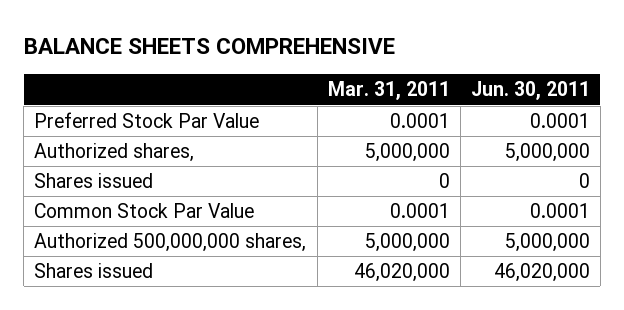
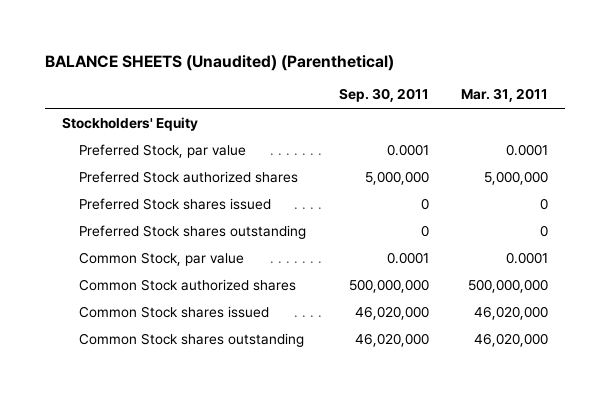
[23,38,395,55] BALANCE SHEETS COMPREHENSIVE -> [45,54,395,71] BALANCE SHEETS (Unaudited) (Parenthetical)
[470,81,590,101] Jun. 30, 2011 -> none
none -> [338,88,429,103] Sep. 30, 2011
none -> [61,116,198,131] Stockholders' Equity
[34,112,260,129] Preferred Stock Par Value -> [78,143,246,158] Preferred Stock, par value
[34,143,195,163] Authorized shares, -> [78,170,298,183] Preferred Stock authorized shares
[34,173,154,189] Shares issued -> [78,197,271,210] Preferred Stock shares issued
none -> [78,224,306,239] Preferred Stock shares outstanding
[34,203,255,219] Common Stock Par Value -> [78,251,244,266] Common Stock, par value
[34,233,307,253] Authorized 500,000,000 shares, -> [78,278,296,291] Common Stock authorized shares
[364,233,450,253] 5,000,000 -> [468,278,549,293] 500,000,000
[34,263,154,279] Shares issued -> [78,305,269,318] Common Stock shares issued
none -> [78,332,304,347] Common Stock shares outstanding

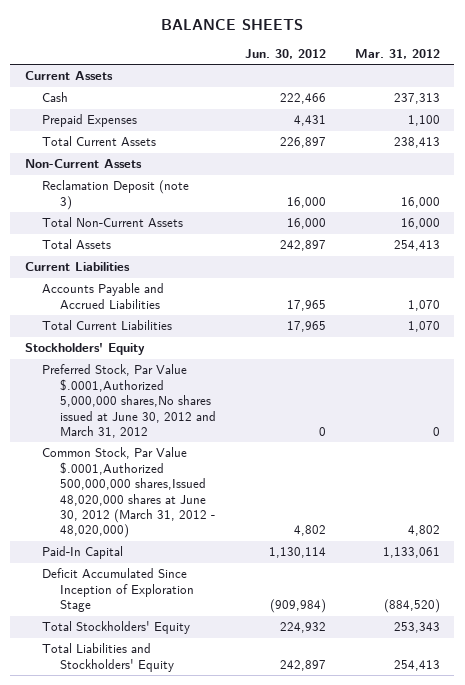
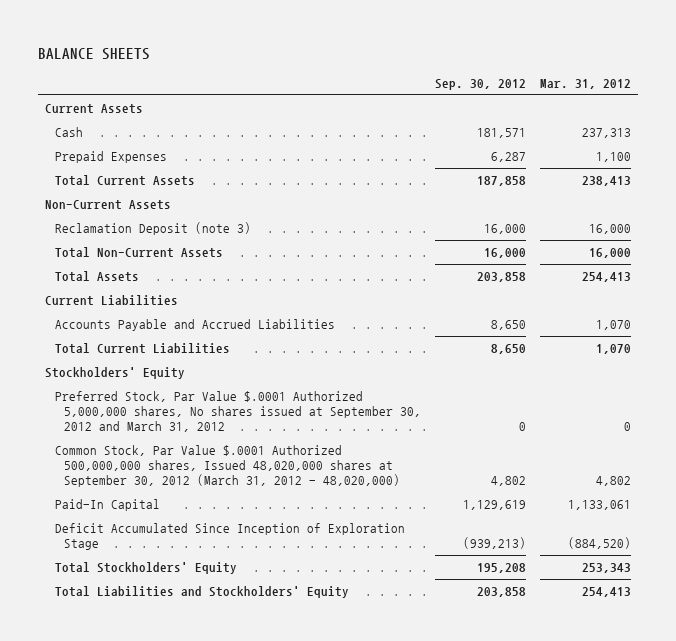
[244,48,326,59] Jun. 30, 2012 -> none
none -> [434,78,526,90] Sep. 30, 2012
[42,364,216,438] Preferred Stock, Par Value $.0001,Authorized 5,000,000 shares,No shares issued at June 30, 2012 and March 31, 2012 -> [54,391,422,433] Preferred Stock, Par Value $.0001 Authorized 5,000,000 shares, No shares issued at September 30, 2012 and March 31, 2012
[42,447,215,539] Common Stock, Par Value $.0001,Authorized 500,000,000 shares,Issued 48,020,000 shares at June 30, 2012 (March 31, 2012 - 48,020,000) -> [54,445,401,488] Common Stock, Par Value $.0001 Authorized 500,000,000 shares, Issued 48,020,000 shares at September 30, 2012 (March 31, 2012 - 48,020,000)

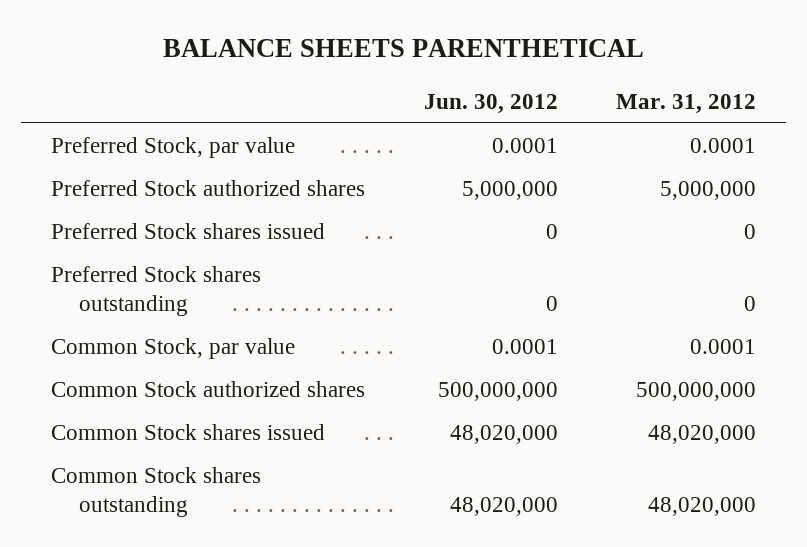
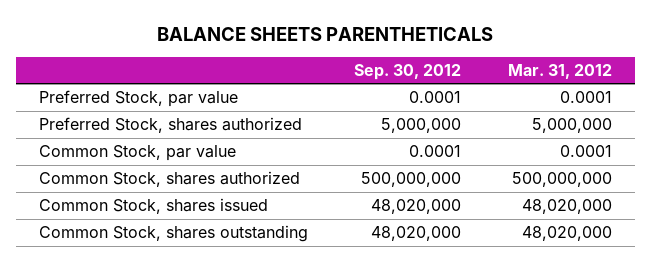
[162,39,644,58] BALANCE SHEETS PARENTHETICAL -> [157,26,494,41] BALANCE SHEETS PARENTHETICALS
[423,93,558,114] Jun. 30, 2012 -> none
none -> [354,63,462,80] Sep. 30, 2012
[50,222,325,239] Preferred Stock shares issued -> none
[50,265,261,317] Preferred Stock shares outstanding -> none
[50,179,365,196] Preferred Stock authorized shares -> [39,117,303,134] Preferred Stock, shares authorized
[50,380,365,397] Common Stock authorized shares -> [39,171,301,188] Common Stock, shares authorized
[50,423,325,440] Common Stock shares issued -> [39,198,269,215] Common Stock, shares issued
[50,466,261,518] Common Stock shares outstanding -> [39,225,309,243] Common Stock, shares outstanding

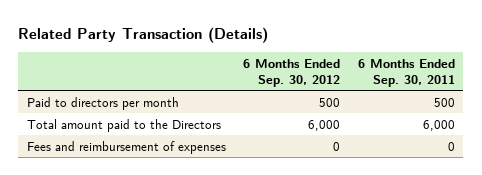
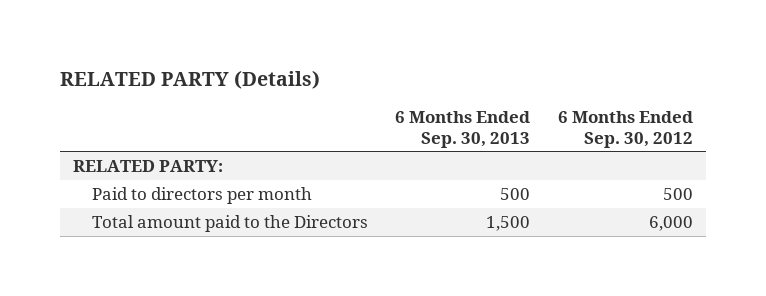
[18,26,269,43] Related Party Transaction (Details) -> [59,70,320,90] RELATED PARTY (Details)
[357,58,455,87] 6 Months Ended Sep. 30, 2011 -> none
none -> [395,111,531,148] 6 Months Ended Sep. 30, 2013
none -> [73,159,224,172] RELATED PARTY:
[27,140,227,154] Fees and reimbursement of expenses -> none

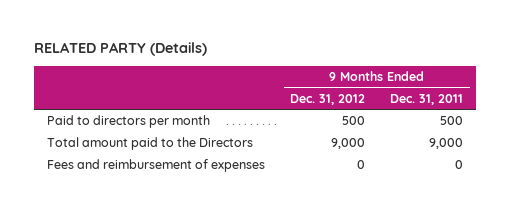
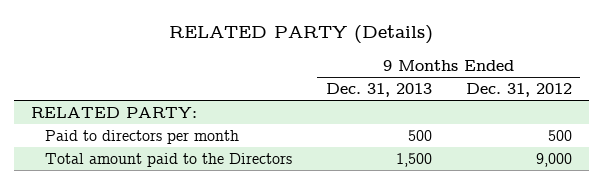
[390,93,464,105] Dec. 31, 2011 -> none
none -> [325,83,432,98] Dec. 31, 2013
none -> [31,106,198,118] RELATED PARTY:
[46,159,265,173] Fees and reimbursement of expenses -> none

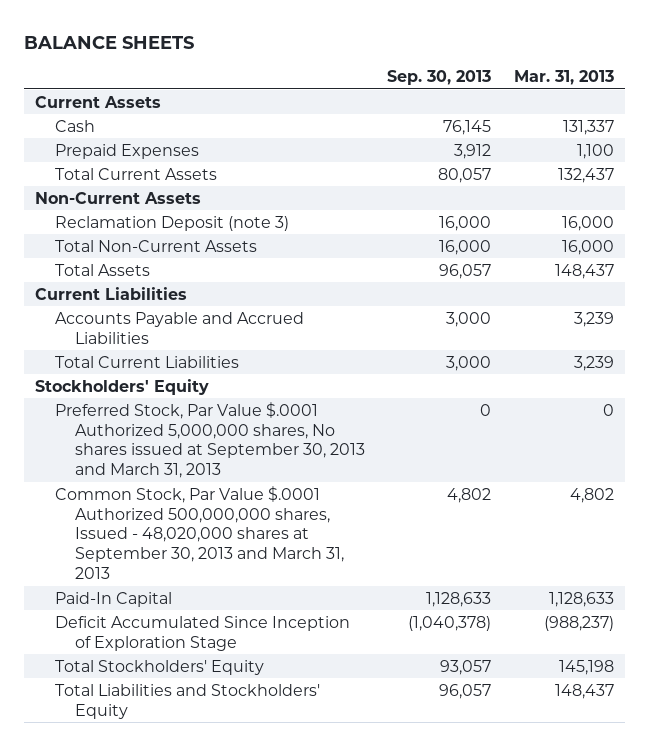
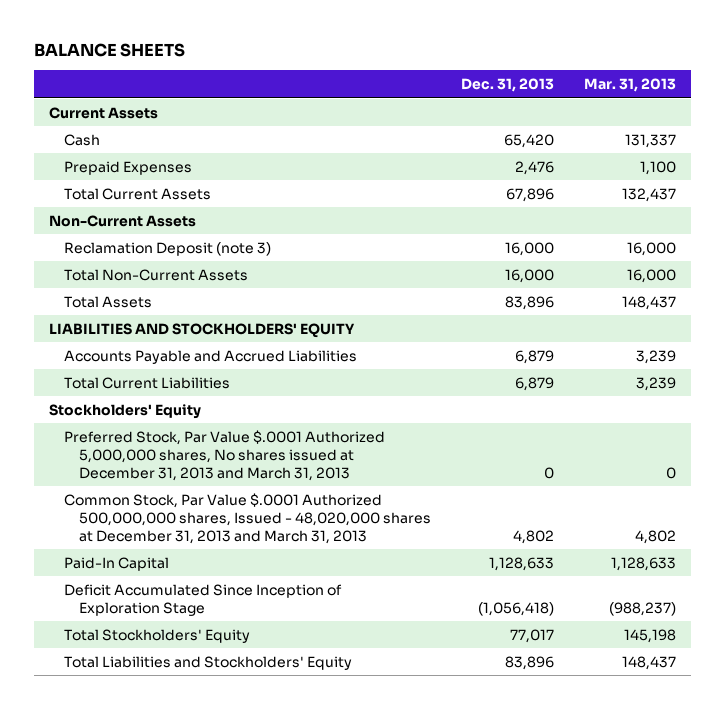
[387,70,492,86] Sep. 30, 2013 -> none
none -> [461,78,555,93] Dec. 31, 2013
[35,286,188,300] Current Liabilities -> none
none -> [49,322,356,338] LIABILITIES AND STOCKHOLDERS' EQUITY
[54,401,365,479] Preferred Stock, Par Value $.0001 Authorized 5,000,000 shares, No shares issued at September 30, 2013 and March 31, 2013 -> [64,429,386,481] Preferred Stock, Par Value $.0001 Authorized 5,000,000 shares, No shares issued at December 31, 2013 and March 31, 2013
[54,485,344,579] Common Stock, Par Value $.0001 Authorized 500,000,000 shares, Issued - 48,020,000 shares at September 30, 2013 and March 31, 2013 -> [64,492,432,544] Common Stock, Par Value $.0001 Authorized 500,000,000 shares, Issued - 48,020,000 shares at December 31, 2013 and March 31, 2013

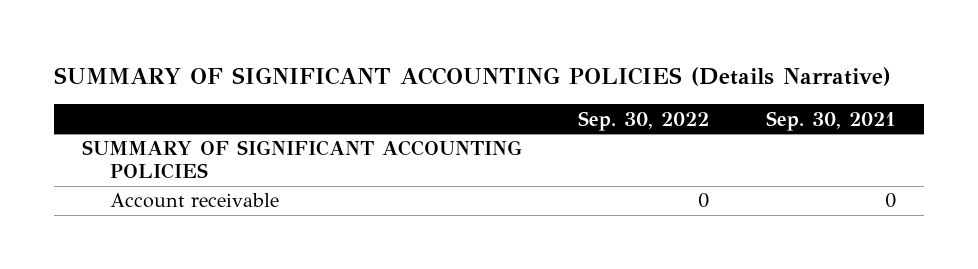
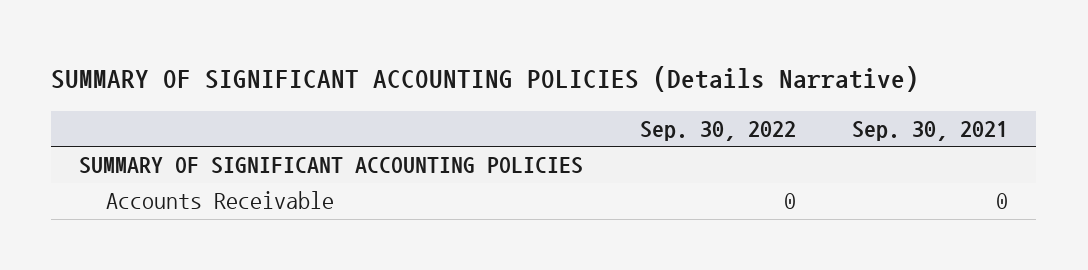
[109,193,279,209] Account receivable -> [106,191,335,210] Accounts Receivable

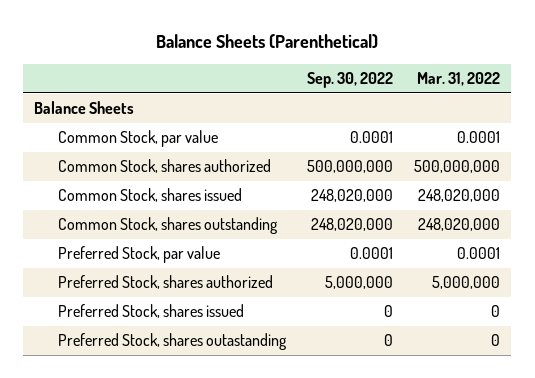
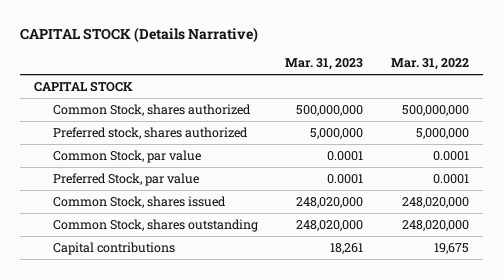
[156,33,379,49] Balance Sheets (Parenthetical) -> [20,27,259,44] CAPITAL STOCK (Details Narrative)
[307,71,394,88] Sep. 30, 2022 -> none
none -> [285,58,364,71] Mar. 31, 2023
[34,101,135,115] Balance Sheets -> none
none -> [33,80,133,92] CAPITAL STOCK
none -> [52,126,248,139] Preferred stock, shares authorized
[57,130,218,148] Common Stock, par value -> [52,149,201,163] Common Stock, par value
[57,246,220,264] Preferred Stock, par value -> [52,172,199,186] Preferred Stock, par value
[57,275,273,290] Preferred Stock, shares authorized -> none
[57,304,244,319] Preferred Stock, shares issued -> none
[57,333,287,351] Preferred Stock, shares outastanding -> none
none -> [52,241,175,255] Capital contributions

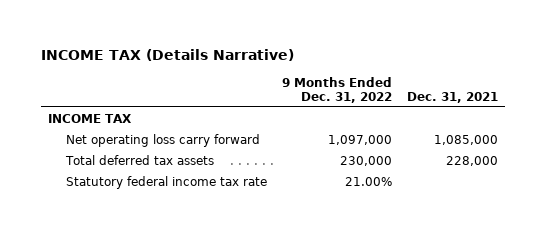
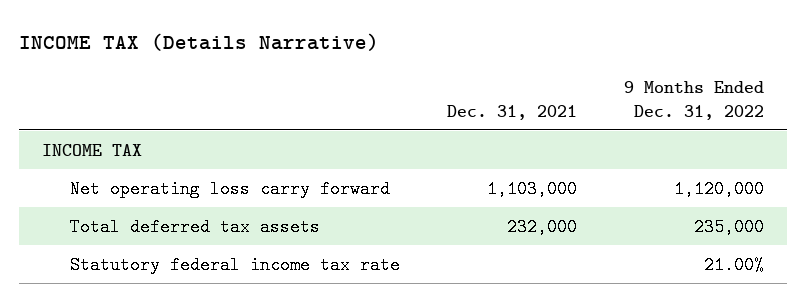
[327,134,392,145] 1,097,000 -> [674,179,765,198] 1,120,000
[433,134,498,145] 1,085,000 -> [487,179,578,198] 1,103,000
[339,155,392,166] 230,000 -> [694,217,765,236] 235,000
[445,155,498,166] 228,000 -> [507,217,578,236] 232,000

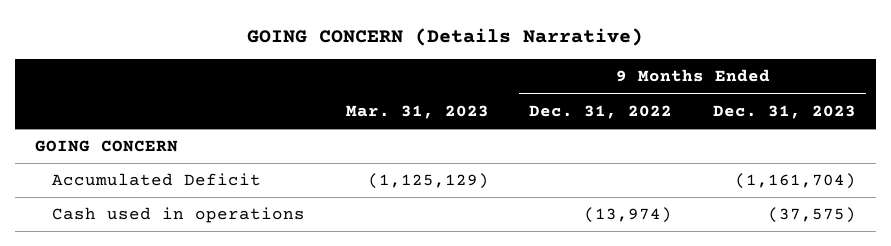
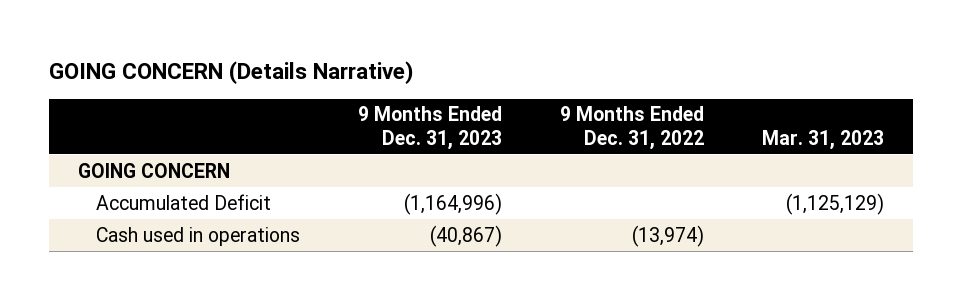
[734,173,856,190] (1,161,704) -> [404,192,503,215] (1,164,996)
[767,207,856,224] (37,575) -> [430,224,503,247] (40,867)

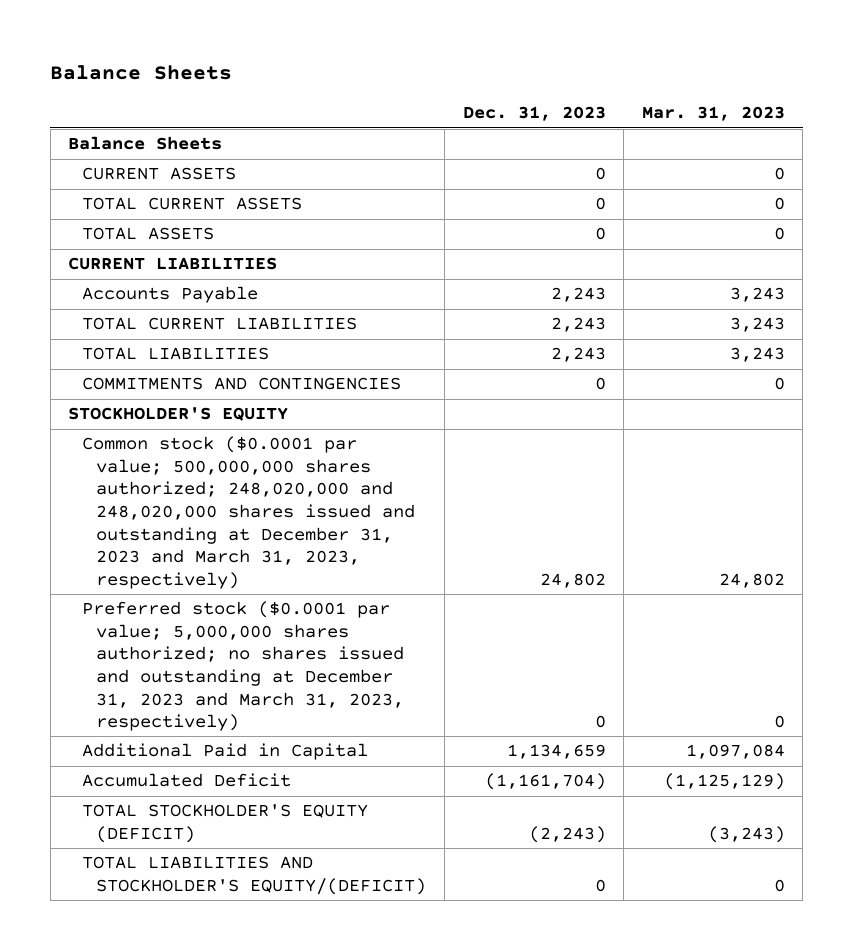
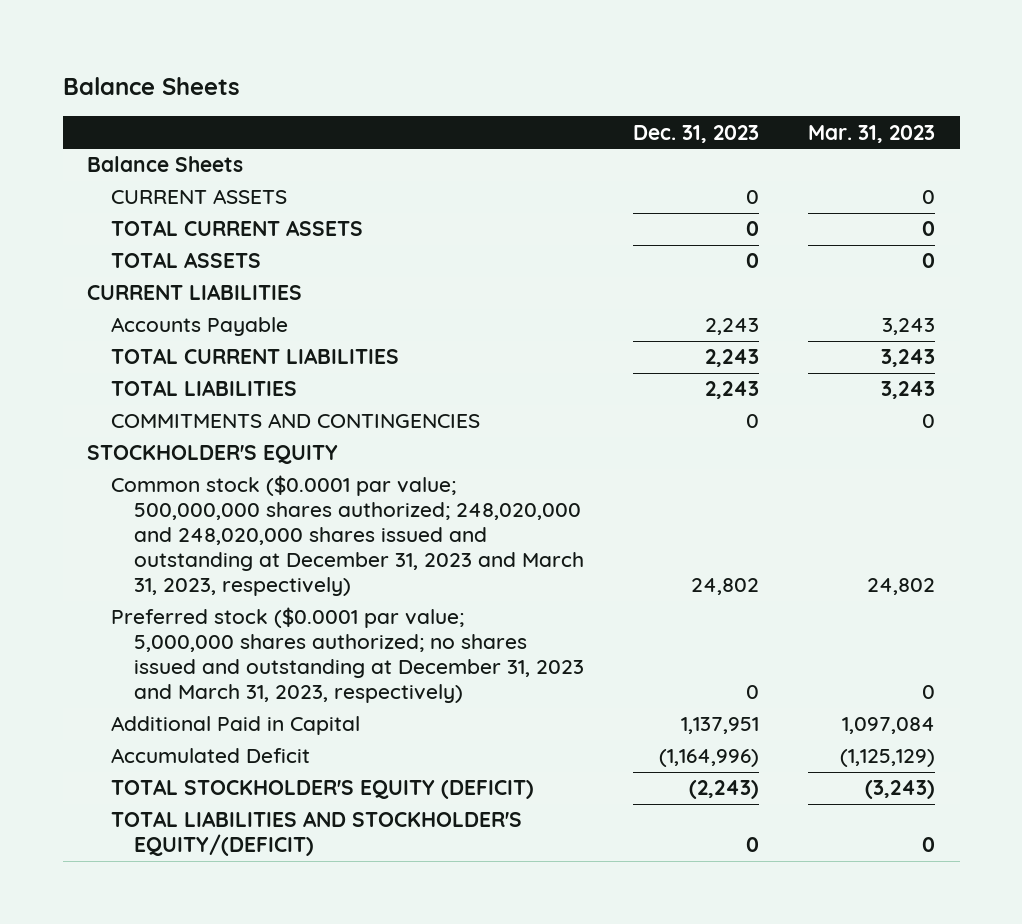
[506,744,606,760] 1,134,659 -> [681,717,760,735] 1,137,951
[484,773,606,791] (1,161,704) -> [659,749,760,768] (1,164,996)

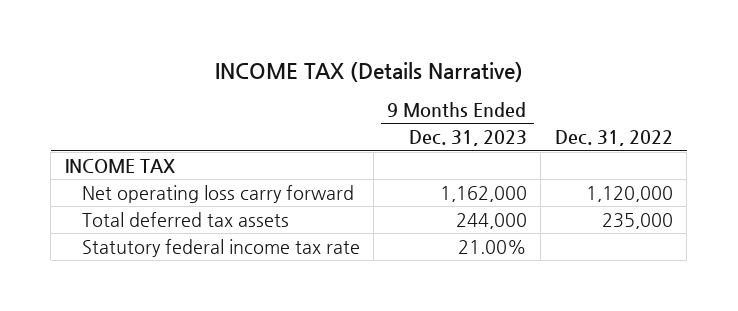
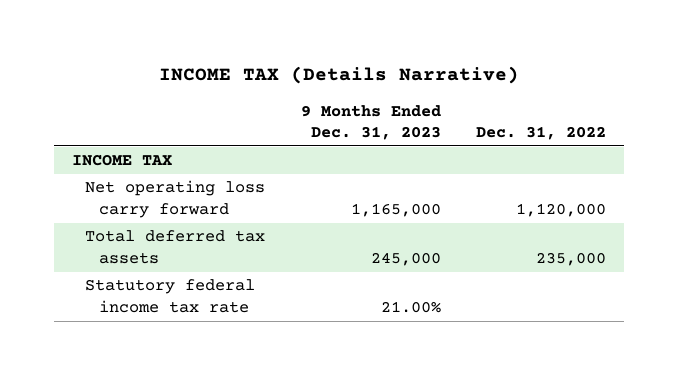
[439,185,527,202] 1,162,000 -> [350,202,441,217] 1,165,000
[455,212,527,229] 244,000 -> [370,251,441,266] 245,000

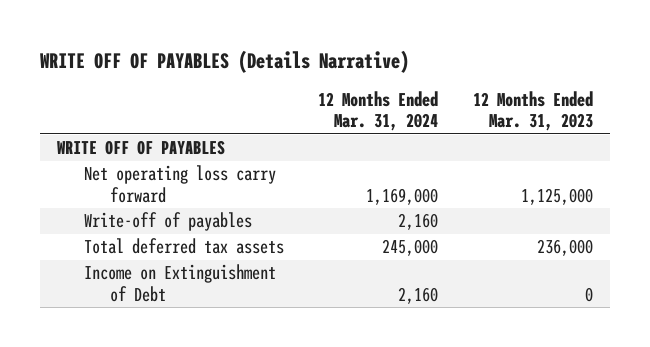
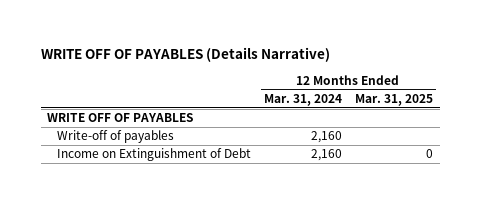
[473,91,594,132] 12 Months Ended Mar. 31, 2023 -> none
none -> [354,93,433,106] Mar. 31, 2025
[83,165,276,203] Net operating loss carry forward -> none
[83,238,284,255] Total deferred tax assets -> none

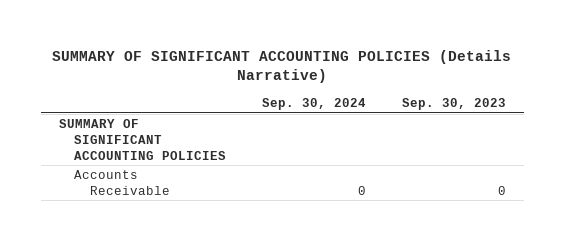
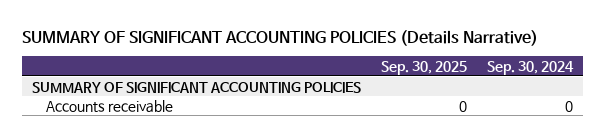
[401,98,506,111] Sep. 30, 2023 -> none
none -> [381,60,468,75] Sep. 30, 2025
[74,170,171,195] Accounts Receivable -> [46,99,174,113] Accounts receivable

